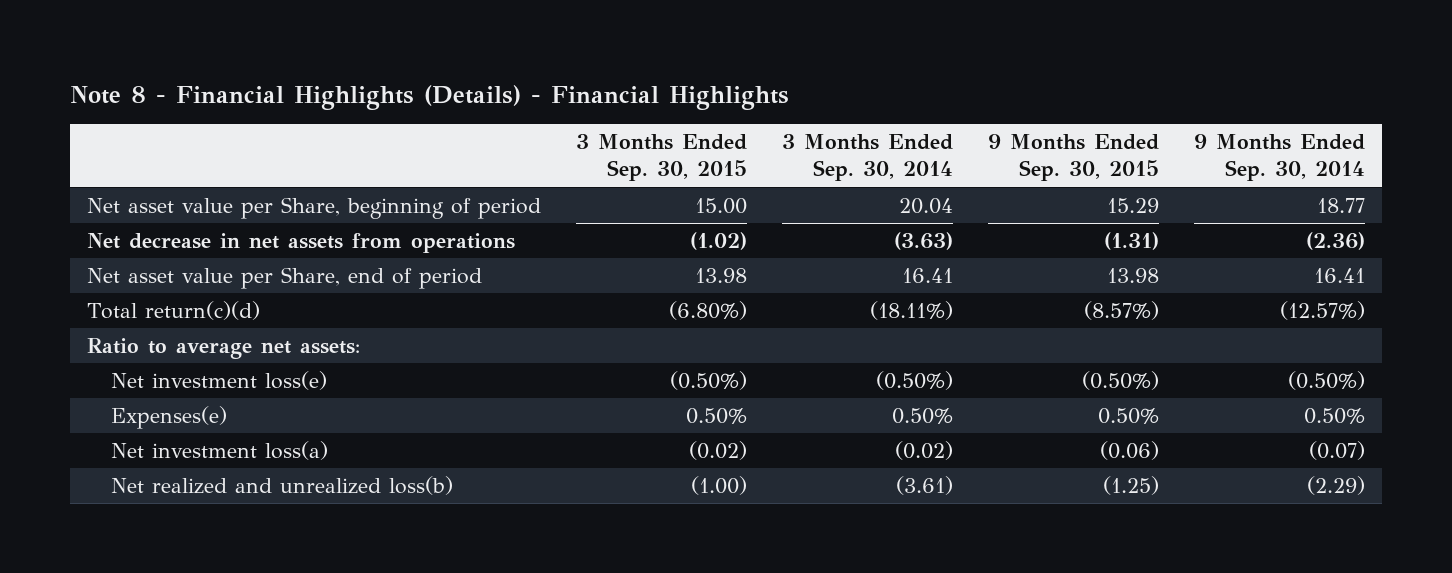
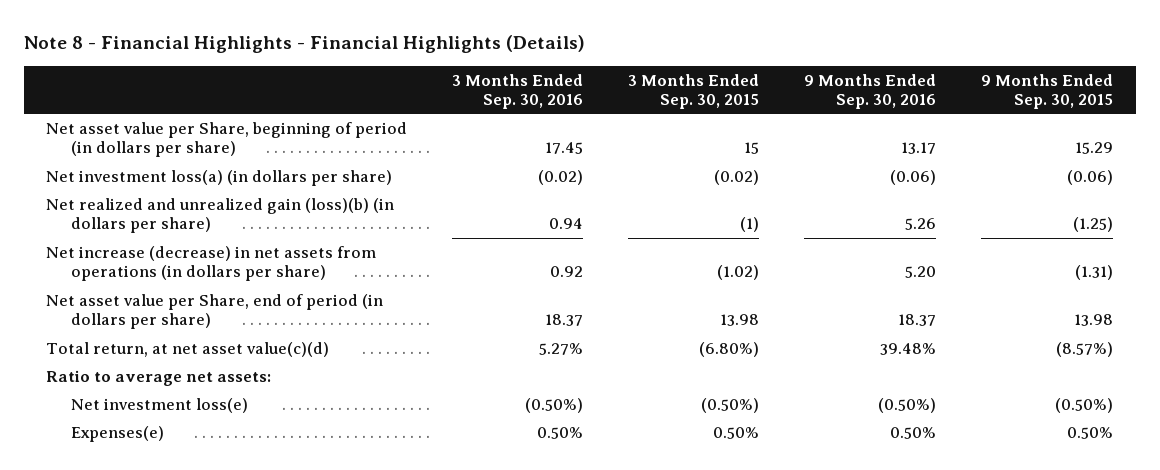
[69,84,789,110] Note 8 - Financial Highlights (Details) - Financial Highlights -> [23,35,585,54] Note 8 - Financial Highlights - Financial Highlights (Details)
[781,134,953,182] 3 Months Ended Sep. 30, 2014 -> none
[1193,134,1365,182] 9 Months Ended Sep. 30, 2014 -> none
none -> [452,73,584,109] 3 Months Ended Sep. 30, 2016
none -> [804,73,937,109] 9 Months Ended Sep. 30, 2016
[87,196,542,219] Net asset value per Share, beginning of period -> [46,121,408,157] Net asset value per Share, beginning of period (in dollars per share)
[694,197,747,214] 15.00 -> [744,141,760,154] 15
none -> [46,169,393,186] Net investment loss(a) (in dollars per share)
none -> [46,197,395,233] Net realized and unrealized gain (loss)(b) (in dollars per share)
[87,232,516,253] Net decrease in net assets from operations -> [46,245,377,281] Net increase (decrease) in net assets from operations (in dollars per share)
[87,266,483,289] Net asset value per Share, end of period -> [46,293,384,329] Net asset value per Share, end of period (in dollars per share)
[87,300,261,320] Total return(c)(d) -> [46,341,330,357] Total return, at net asset value(c)(d)
[111,440,329,460] Net investment loss(a) -> none
[111,475,454,495] Net realized and unrealized loss(b) -> none

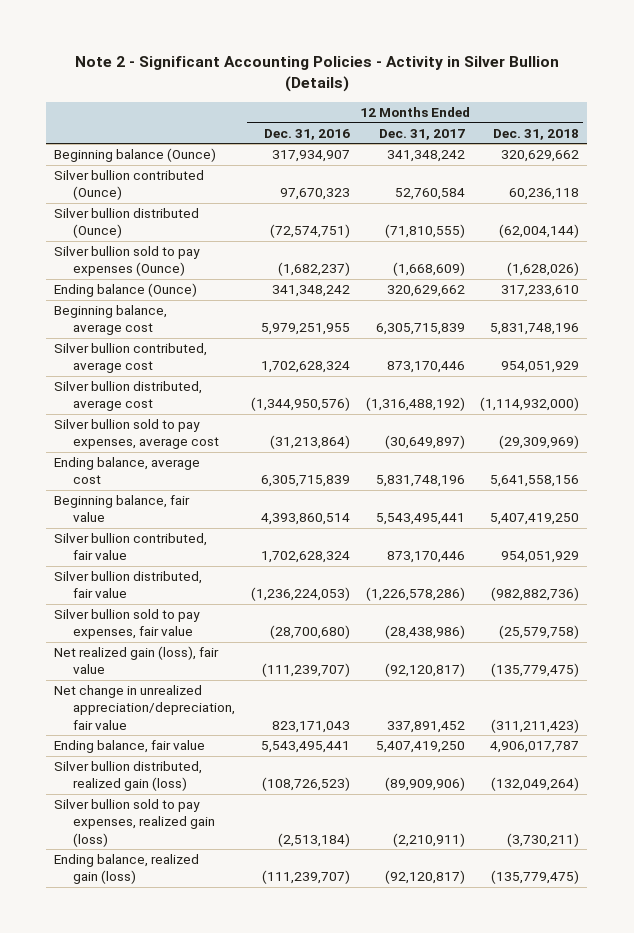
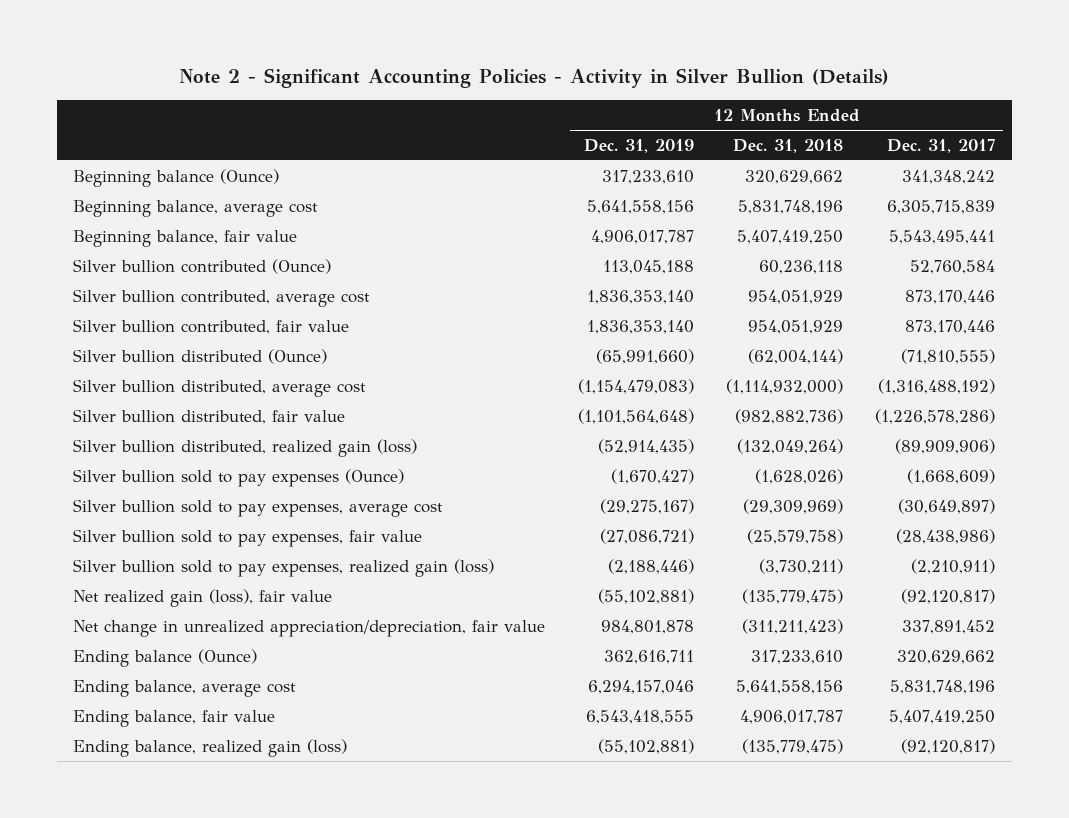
[263,128,350,140] Dec. 31, 2016 -> none
none -> [583,138,694,153] Dec. 31, 2019
[54,170,205,201] Silver bullion contributed (Ounce) -> [73,258,332,274] Silver bullion contributed (Ounce)
[54,343,208,374] Silver bullion contributed, average cost -> [73,288,371,307] Silver bullion contributed, average cost
[54,208,200,239] Silver bullion distributed (Ounce) -> [73,348,328,364] Silver bullion distributed (Ounce)
[54,381,203,412] Silver bullion distributed, average cost -> [73,378,367,397] Silver bullion distributed, average cost
[54,761,203,792] Silver bullion distributed, realized gain (loss) -> [73,438,418,457] Silver bullion distributed, realized gain (loss)
[54,246,201,277] Silver bullion sold to pay expenses (Ounce) -> [73,468,405,487] Silver bullion sold to pay expenses (Ounce)
[54,419,220,450] Silver bullion sold to pay expenses, average cost -> [73,498,444,517] Silver bullion sold to pay expenses, average cost
[54,799,216,847] Silver bullion sold to pay expenses, realized gain (loss) -> [73,558,495,577] Silver bullion sold to pay expenses, realized gain (loss)
[54,283,198,298] Ending balance (Ounce) -> [73,648,258,667] Ending balance (Ounce)
[54,457,201,485] Ending balance, average cost -> [73,679,297,697] Ending balance, average cost

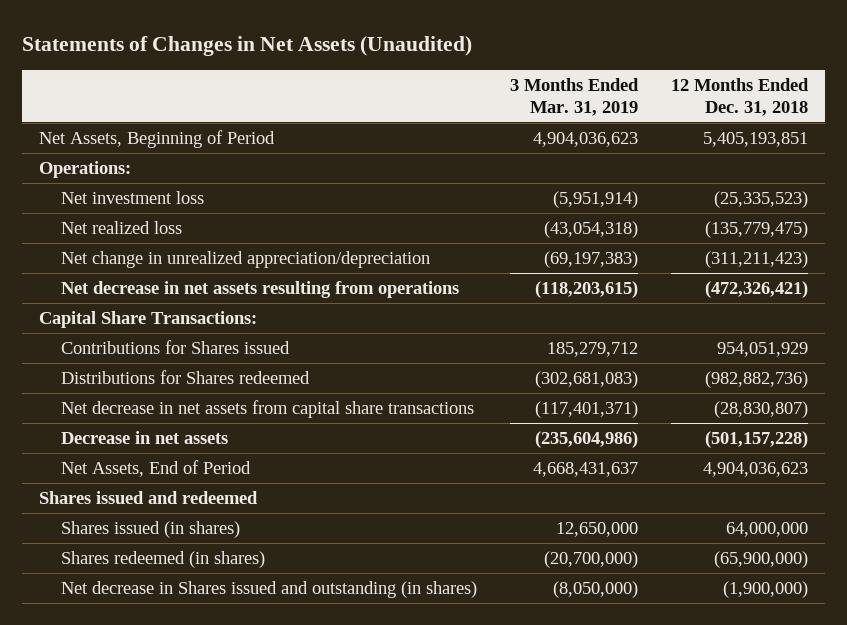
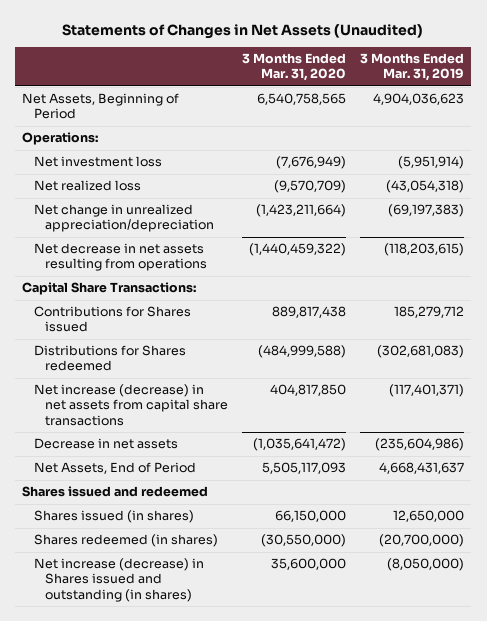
[671,77,810,116] 12 Months Ended Dec. 31, 2018 -> none
none -> [242,53,347,82] 3 Months Ended Mar. 31, 2020
[60,399,474,418] Net decrease in net assets from capital share transactions -> [33,384,229,426] Net increase (decrease) in net assets from capital share transactions
[60,580,477,598] Net decrease in Shares issued and outstanding (in shares) -> [33,558,204,602] Net increase (decrease) in Shares issued and outstanding (in shares)

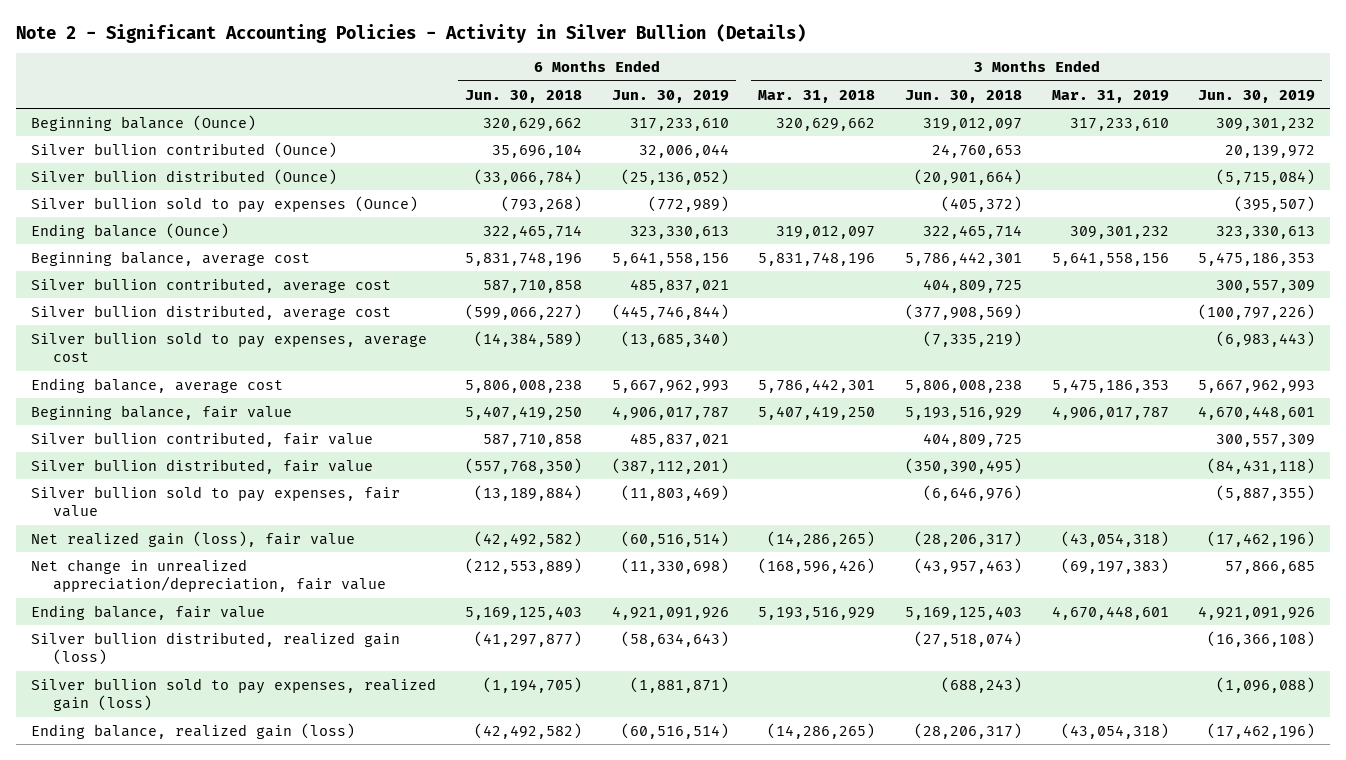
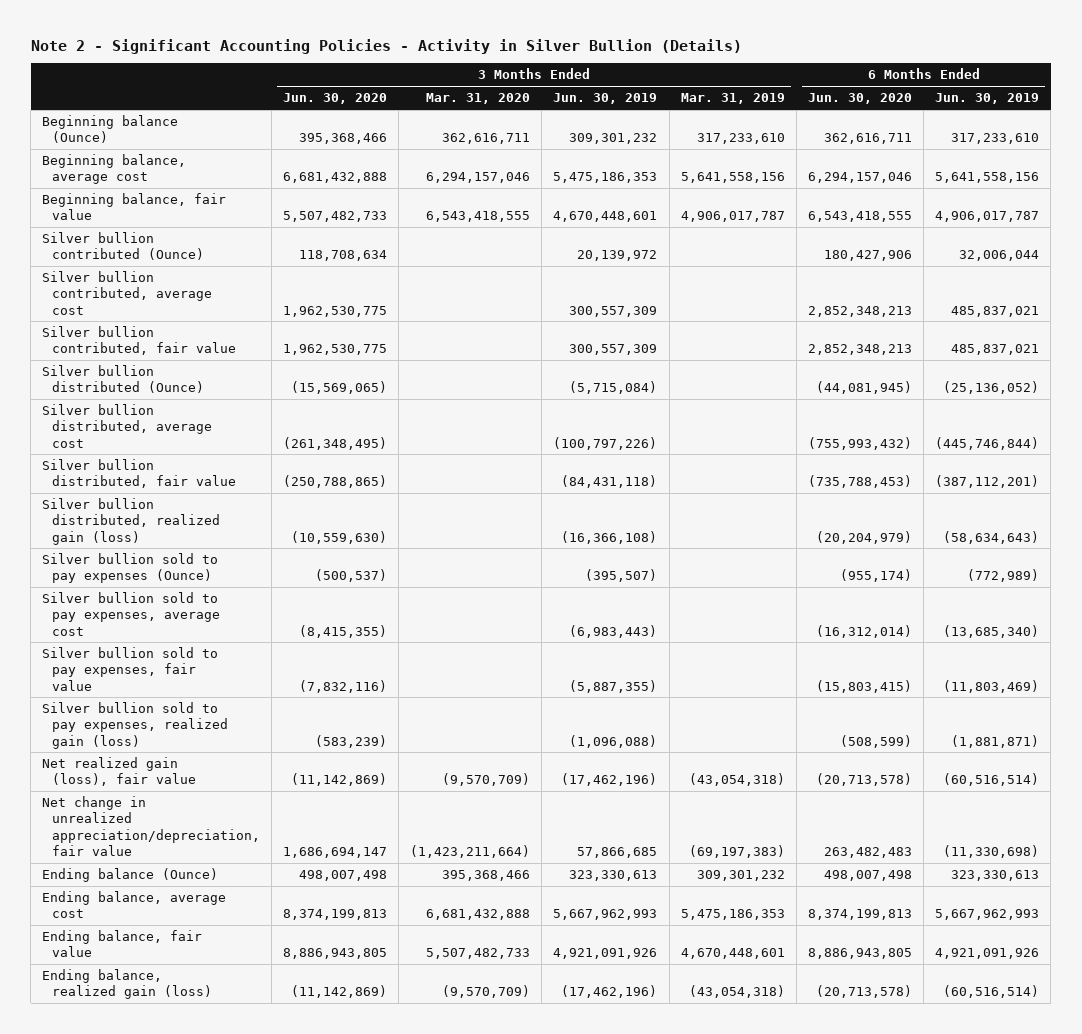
[465,89,583,103] Jun. 30, 2018 -> none
[758,89,876,103] Mar. 31, 2018 -> none
[904,89,1022,103] Jun. 30, 2018 -> none
none -> [282,93,387,105] Jun. 30, 2020
none -> [426,93,531,105] Mar. 31, 2020
none -> [807,93,912,105] Jun. 30, 2020
[30,141,337,158] Silver bullion contributed (Ounce) -> [42,232,204,261] Silver bullion contributed (Ounce)
[30,277,391,293] Silver bullion contributed, average cost -> [42,271,212,315] Silver bullion contributed, average cost
[30,168,337,185] Silver bullion distributed (Ounce) -> [42,365,204,394] Silver bullion distributed (Ounce)
[30,304,391,320] Silver bullion distributed, average cost -> [42,404,212,448] Silver bullion distributed, average cost
[30,631,400,666] Silver bullion distributed, realized gain (loss) -> [42,498,220,545] Silver bullion distributed, realized gain (loss)
[30,195,418,213] Silver bullion sold to pay expenses (Ounce) -> [42,553,219,584] Silver bullion sold to pay expenses (Ounce)
[30,331,427,363] Silver bullion sold to pay expenses, average cost -> [42,592,220,636] Silver bullion sold to pay expenses, average cost
[30,677,436,712] Silver bullion sold to pay expenses, realized gain (loss) -> [42,702,228,749] Silver bullion sold to pay expenses, realized gain (loss)
[30,222,229,239] Ending balance (Ounce) -> [42,868,219,883] Ending balance (Ounce)
[30,377,283,393] Ending balance, average cost -> [42,891,227,919] Ending balance, average cost

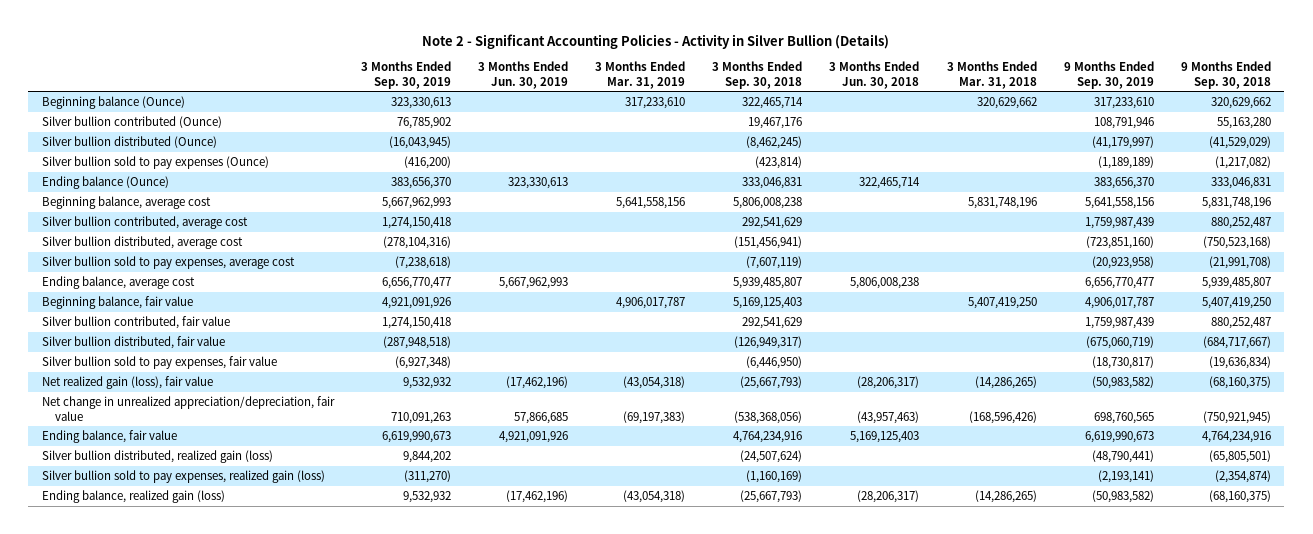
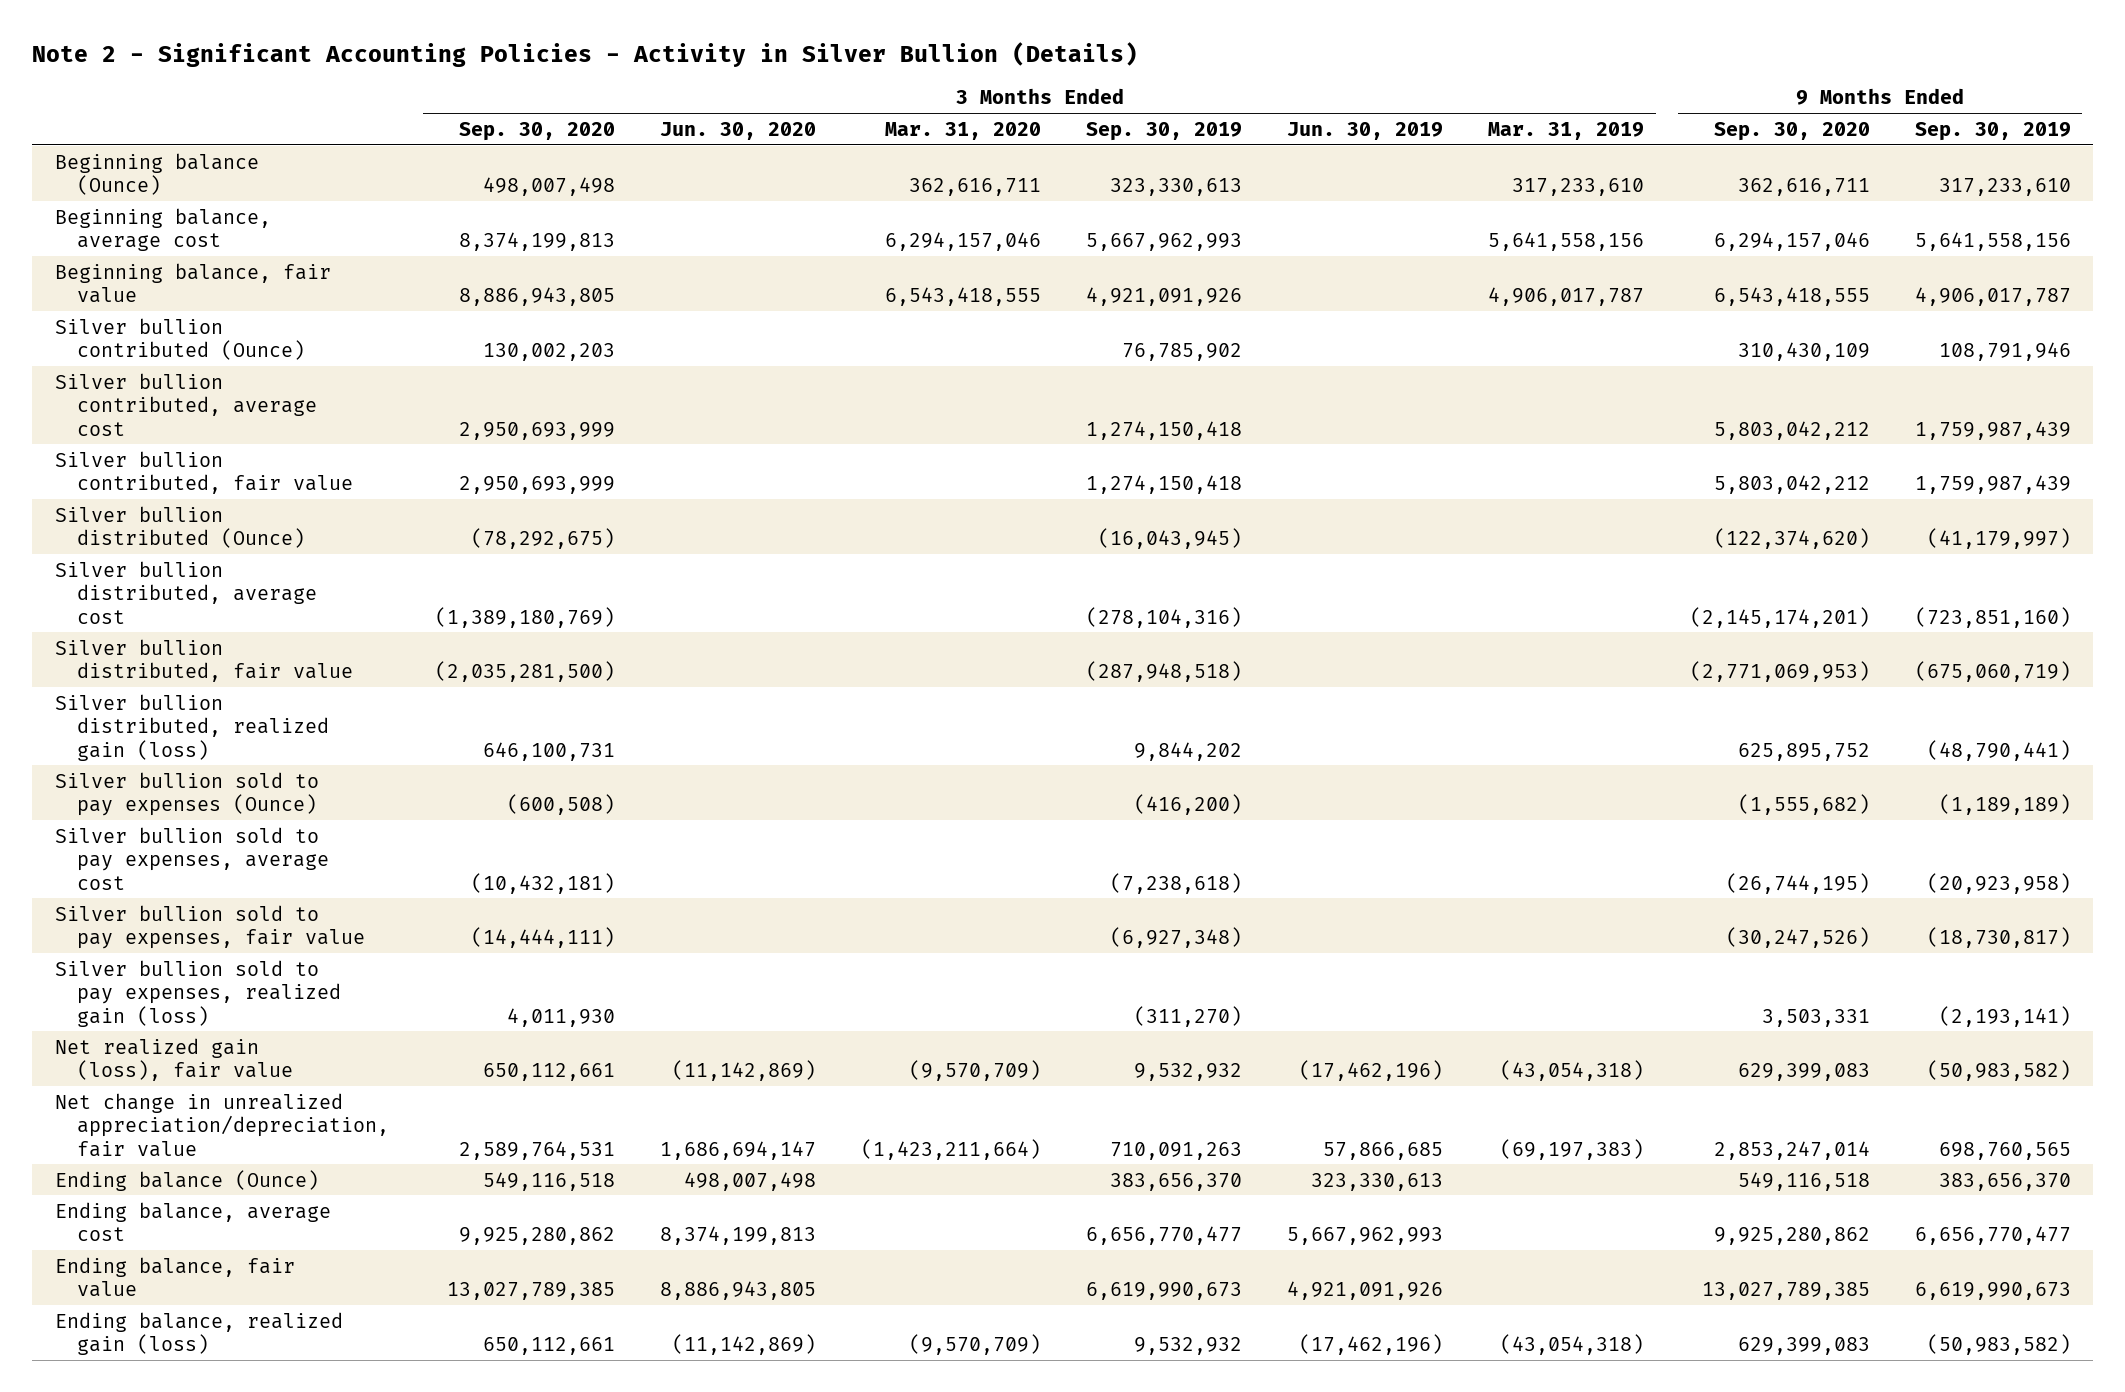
[712,61,803,89] 3 Months Ended Sep. 30, 2018 -> none
[829,61,920,89] 3 Months Ended Jun. 30, 2018 -> none
[946,61,1037,89] 3 Months Ended Mar. 31, 2018 -> none
[1180,61,1271,89] 9 Months Ended Sep. 30, 2018 -> none
none -> [458,121,615,141] Sep. 30, 2020
none -> [659,121,816,140] Jun. 30, 2020
none -> [884,121,1041,140] Mar. 31, 2020
none -> [1713,121,1870,141] Sep. 30, 2020
[41,116,222,129] Silver bullion contributed (Ounce) -> [54,317,306,361] Silver bullion contributed (Ounce)
[41,216,248,230] Silver bullion contributed, average cost -> [54,372,318,436] Silver bullion contributed, average cost
[41,136,217,149] Silver bullion distributed (Ounce) -> [54,505,306,549] Silver bullion distributed (Ounce)
[41,236,243,250] Silver bullion distributed, average cost -> [54,560,318,624] Silver bullion distributed, average cost
[41,450,273,464] Silver bullion distributed, realized gain (loss) -> [54,693,330,761] Silver bullion distributed, realized gain (loss)
[41,156,269,170] Silver bullion sold to pay expenses (Ounce) -> [54,771,319,817] Silver bullion sold to pay expenses (Ounce)
[41,256,295,270] Silver bullion sold to pay expenses, average cost -> [54,826,330,890] Silver bullion sold to pay expenses, average cost
[41,470,325,484] Silver bullion sold to pay expenses, realized gain (loss) -> [54,959,342,1027] Silver bullion sold to pay expenses, realized gain (loss)
[41,176,169,190] Ending balance (Ounce) -> [54,1169,319,1191] Ending balance (Ounce)
[41,276,195,290] Ending balance, average cost -> [54,1201,331,1242] Ending balance, average cost

